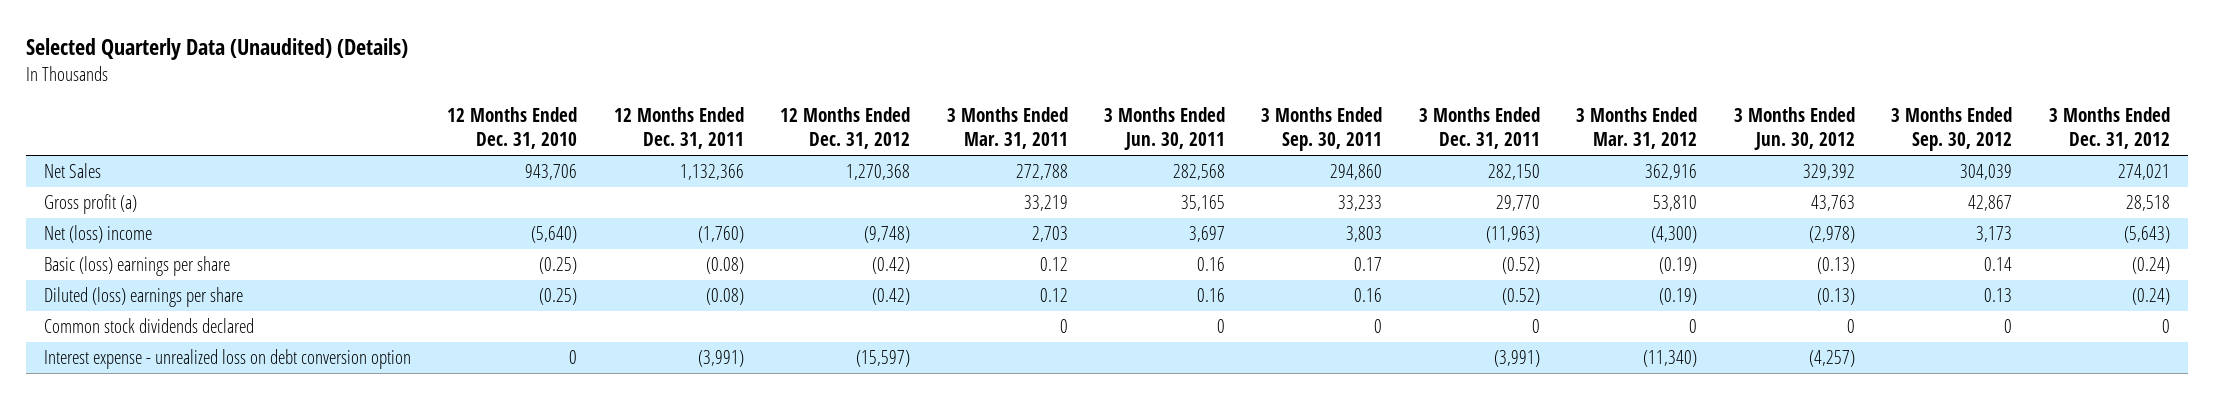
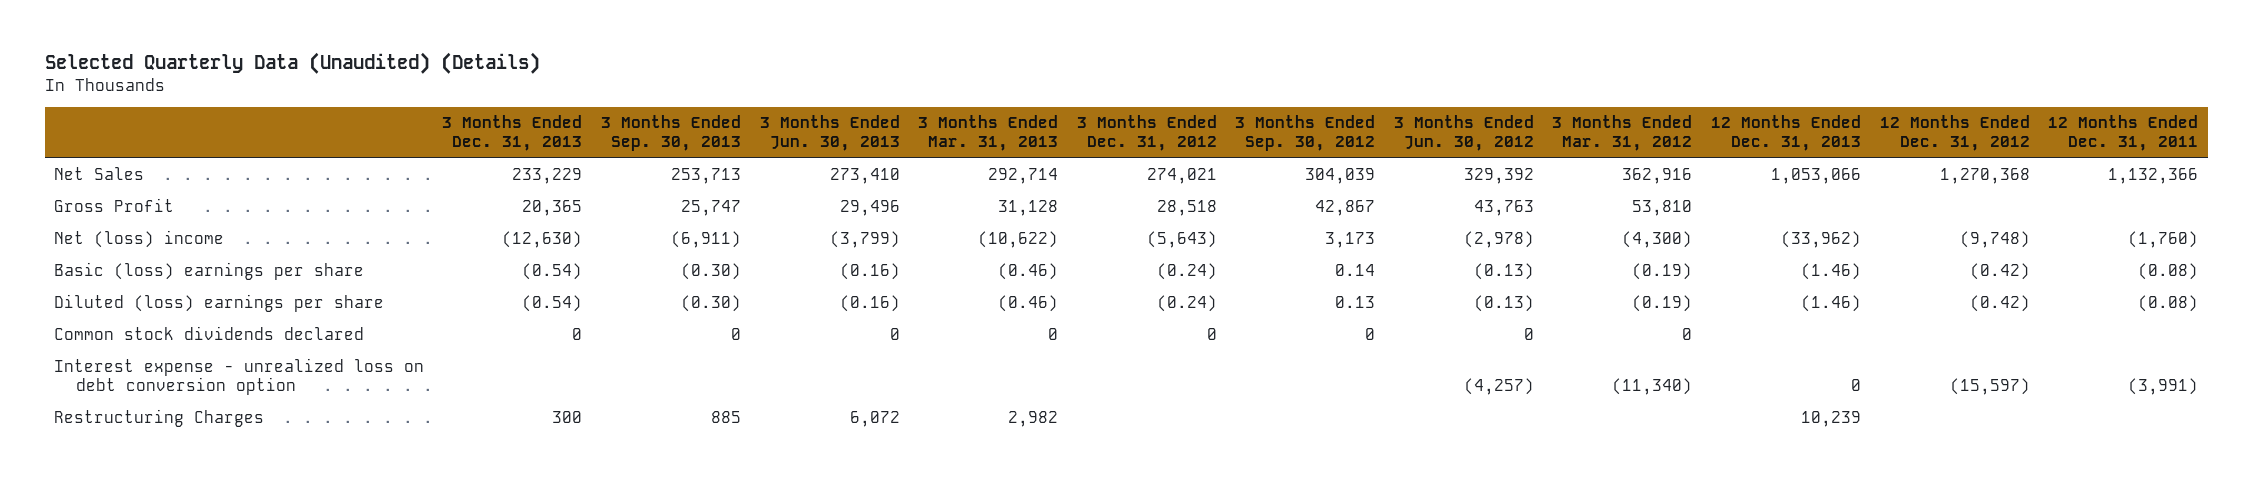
[447,106,578,150] 12 Months Ended Dec. 31, 2010 -> none
[946,106,1068,150] 3 Months Ended Mar. 31, 2011 -> none
[1103,106,1225,151] 3 Months Ended Jun. 30, 2011 -> none
[1261,106,1383,152] 3 Months Ended Sep. 30, 2011 -> none
[1418,106,1540,150] 3 Months Ended Dec. 31, 2011 -> none
none -> [442,115,583,152] 3 Months Ended Dec. 31, 2013
none -> [601,115,742,152] 3 Months Ended Sep. 30, 2013
none -> [759,115,900,152] 3 Months Ended Jun. 30, 2013
none -> [918,115,1059,152] 3 Months Ended Mar. 31, 2013
none -> [1711,115,1862,152] 12 Months Ended Dec. 31, 2013
[43,194,137,215] Gross profit (a) -> [53,198,174,213] Gross Profit
none -> [53,409,264,428] Restructuring Charges

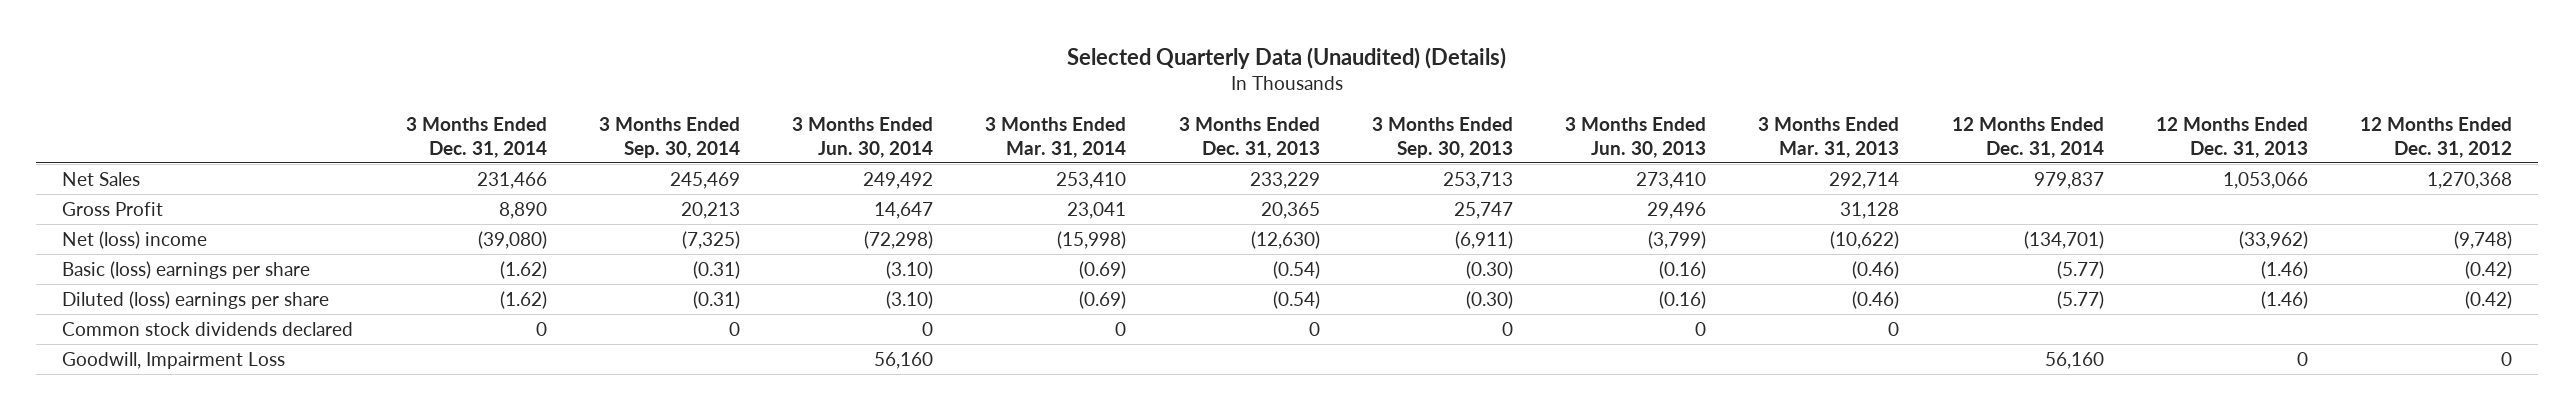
[1076,115,1217,152] 3 Months Ended Dec. 31, 2012 -> none
[1235,115,1376,152] 3 Months Ended Sep. 30, 2012 -> none
[1393,115,1534,152] 3 Months Ended Jun. 30, 2012 -> none
[1552,115,1693,152] 3 Months Ended Mar. 31, 2012 -> none
[2048,115,2199,152] 12 Months Ended Dec. 31, 2011 -> none
none -> [405,116,547,158] 3 Months Ended Dec. 31, 2014
none -> [598,116,740,158] 3 Months Ended Sep. 30, 2014
none -> [792,116,934,158] 3 Months Ended Jun. 30, 2014
none -> [985,116,1127,158] 3 Months Ended Mar. 31, 2014
none -> [1951,116,2104,158] 12 Months Ended Dec. 31, 2014
[53,358,424,396] Interest expense - unrealized loss on debt conversion option -> none
[53,409,264,428] Restructuring Charges -> none
none -> [62,351,286,369] Goodwill, Impairment Loss

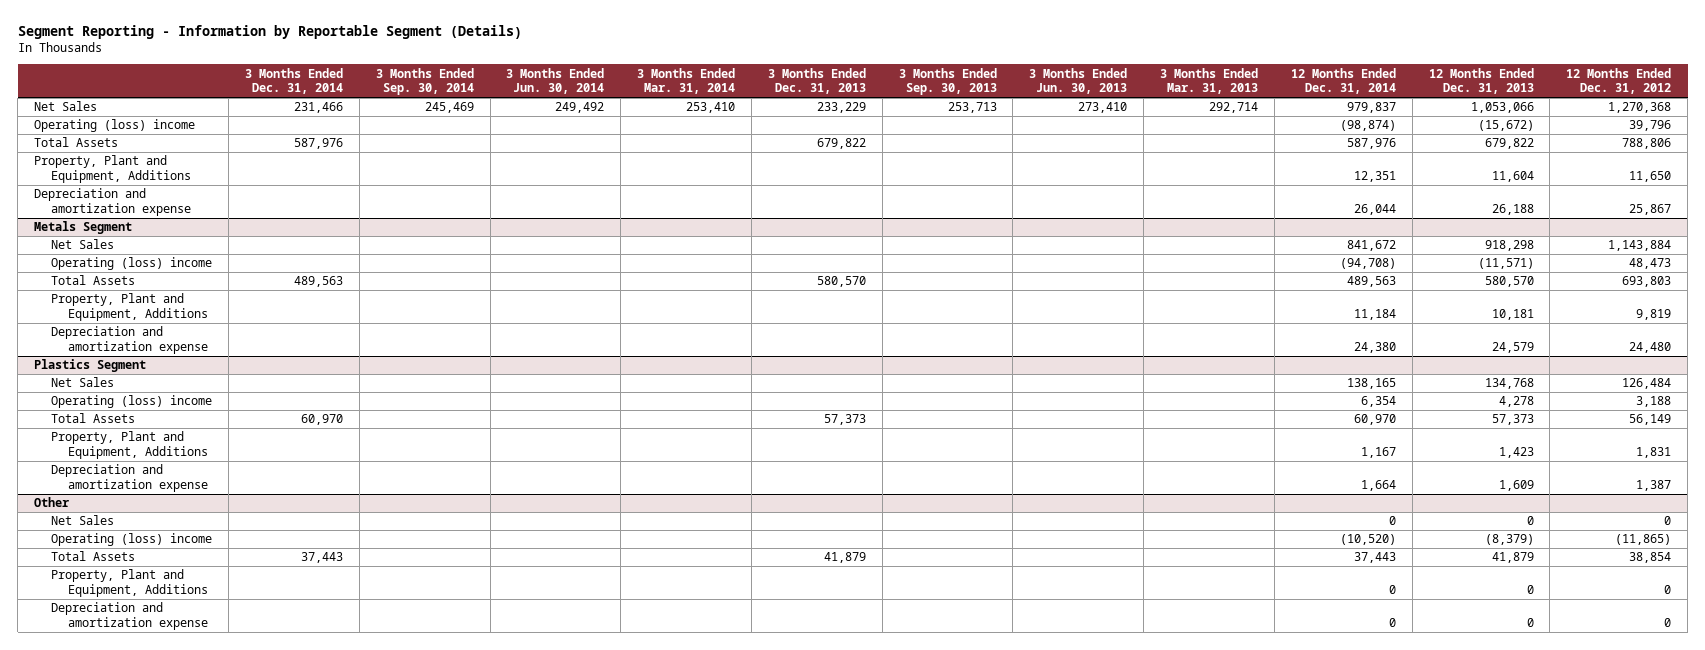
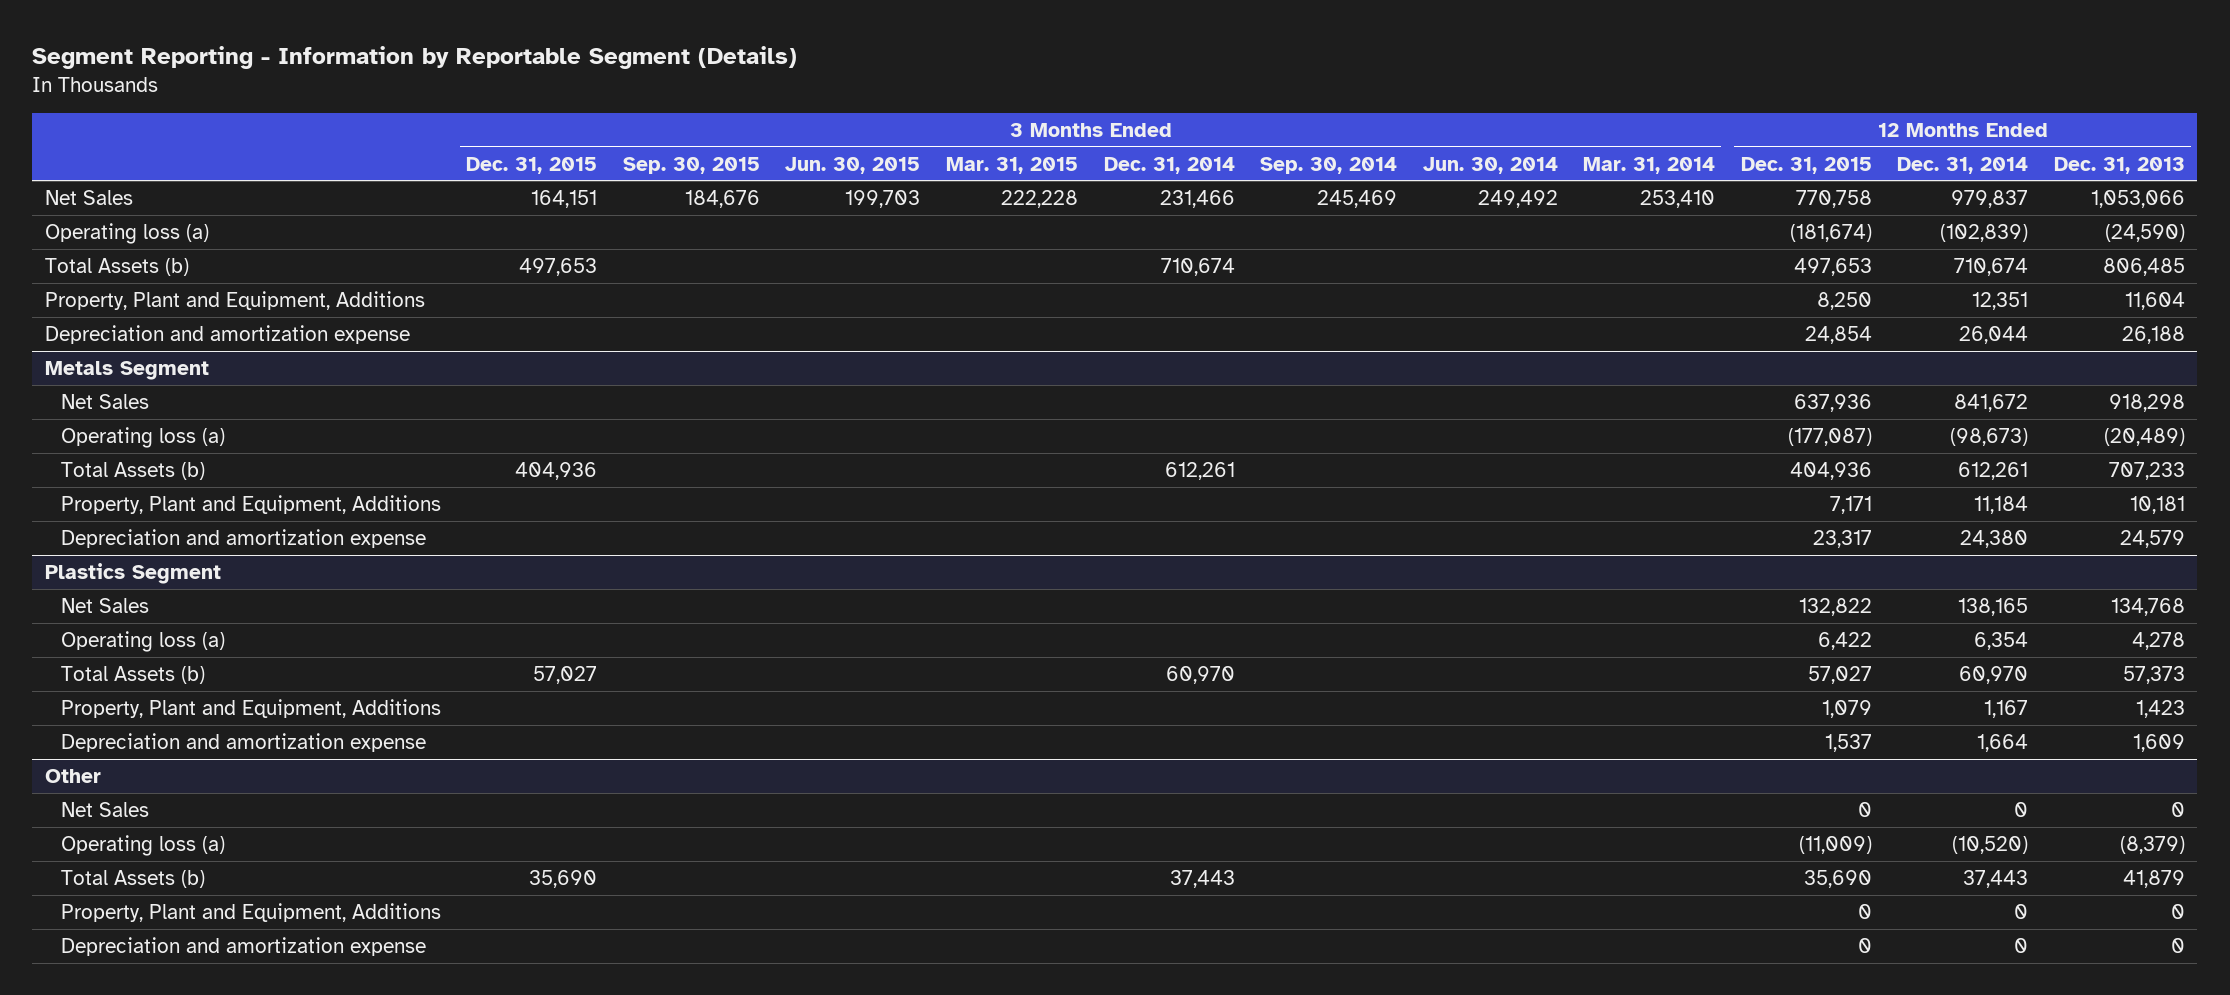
[767,67,866,95] 3 Months Ended Dec. 31, 2013 -> none
[898,67,997,96] 3 Months Ended Sep. 30, 2013 -> none
[1029,67,1128,95] 3 Months Ended Jun. 30, 2013 -> none
[1160,67,1259,95] 3 Months Ended Mar. 31, 2013 -> none
[1566,67,1672,95] 12 Months Ended Dec. 31, 2012 -> none
none -> [466,156,598,174] Dec. 31, 2015
none -> [622,156,760,174] Sep. 30, 2015
none -> [785,156,921,174] Jun. 30, 2015
none -> [946,156,1079,174] Mar. 31, 2015
none -> [1740,156,1872,174] Dec. 31, 2015
[34,119,196,133] Operating (loss) income -> [45,222,210,244] Operating loss (a)
[1339,120,1396,132] (98,874) -> [1940,223,2029,242] (102,839)
[1477,120,1534,132] (15,672) -> [2104,223,2185,242] (24,590)
[34,137,119,148] Total Assets -> [45,257,190,276] Total Assets (b)
[294,138,344,150] 587,976 -> [1160,257,1235,276] 710,674
[1346,138,1396,150] 587,976 -> [1954,257,2029,276] 710,674
[1484,138,1534,150] 679,822 -> [2102,257,2185,276] 806,485
[51,257,213,271] Operating (loss) income -> [60,426,225,448] Operating loss (a)
[1339,258,1396,270] (94,708) -> [1950,427,2029,446] (98,673)
[1477,258,1534,270] (11,571) -> [2103,427,2185,446] (20,489)
[51,275,136,286] Total Assets -> [60,461,205,480] Total Assets (b)
[294,276,344,288] 489,563 -> [1164,461,1235,480] 612,261
[1346,276,1396,288] 489,563 -> [1958,461,2029,480] 612,261
[1484,276,1534,288] 580,570 -> [2108,461,2185,480] 707,233
[51,395,213,409] Operating (loss) income -> [60,630,225,652] Operating loss (a)
[51,413,136,424] Total Assets -> [60,665,205,684] Total Assets (b)
[51,533,213,547] Operating (loss) income -> [60,834,225,856] Operating loss (a)
[51,551,136,562] Total Assets -> [60,869,205,888] Total Assets (b)

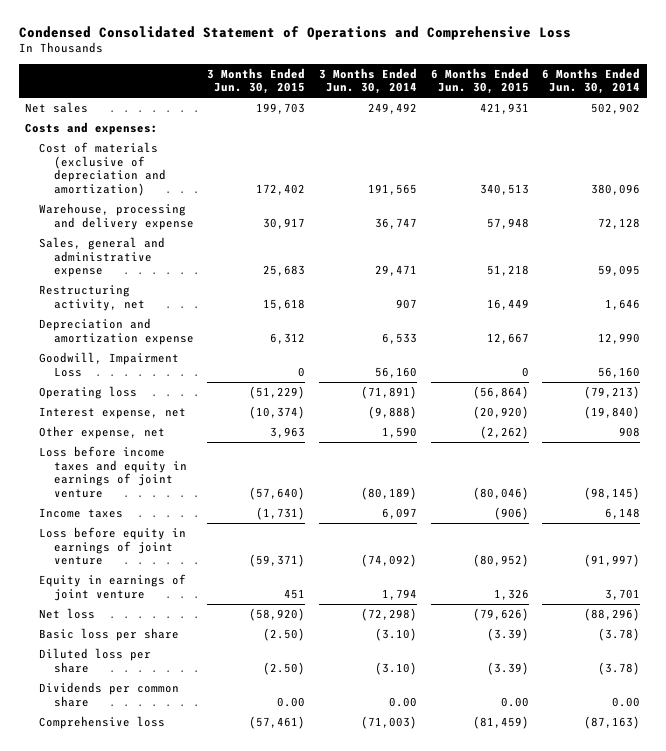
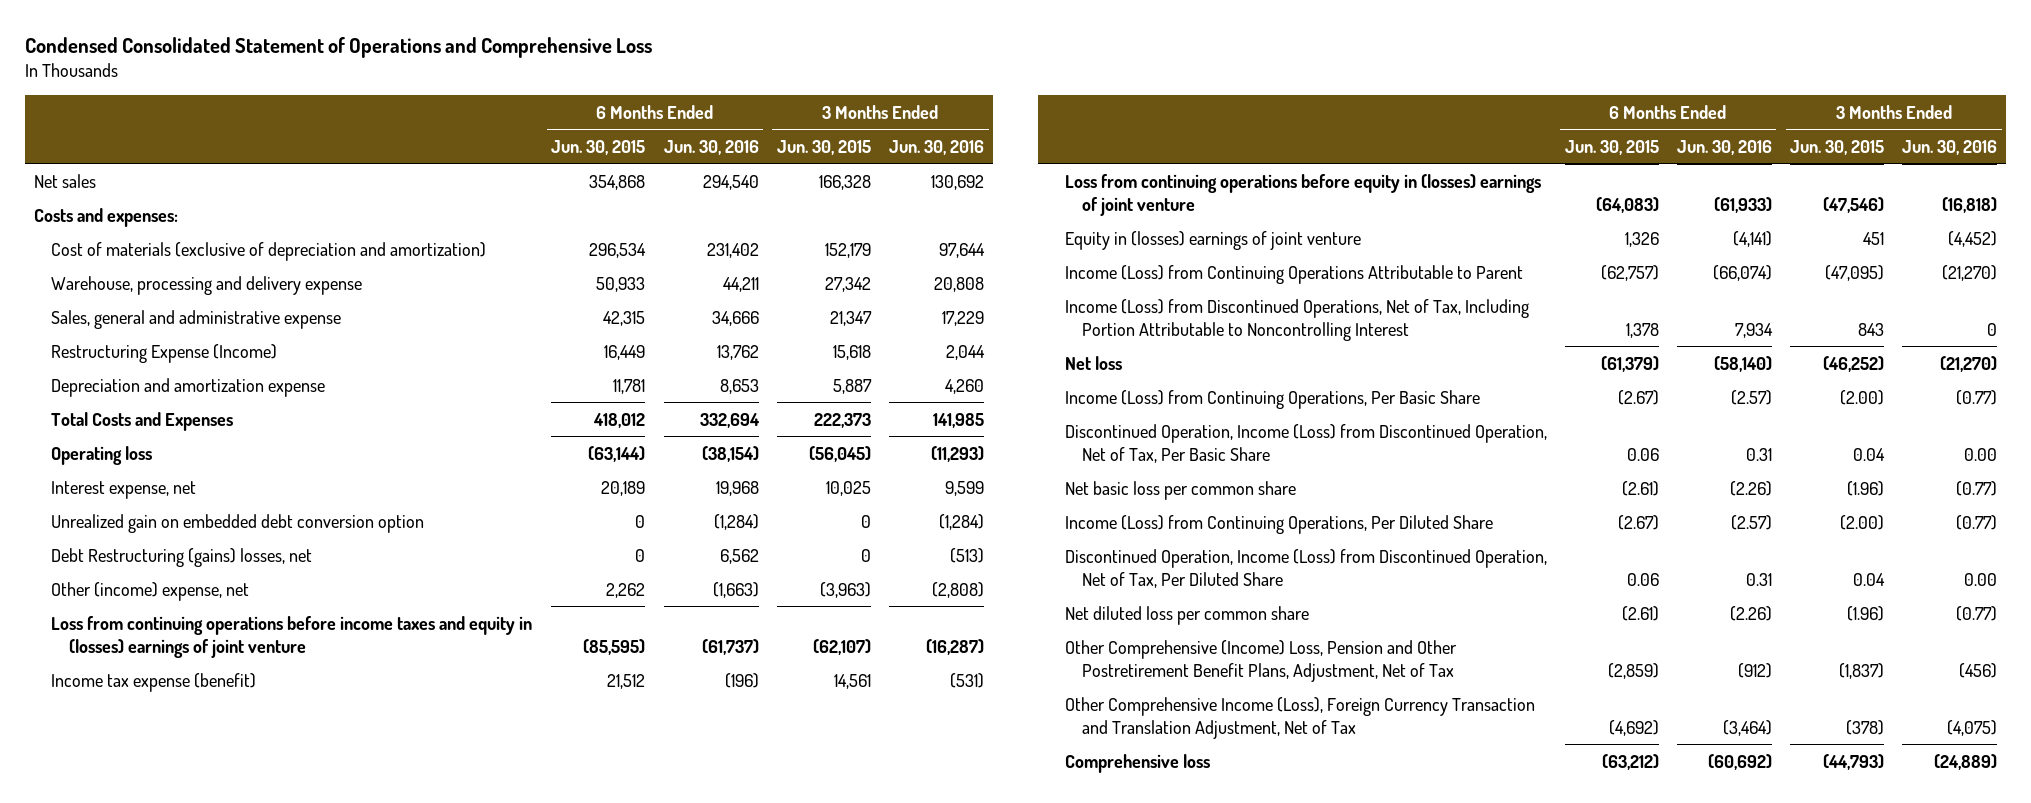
[318,67,417,95] 3 Months Ended Jun. 30, 2014 -> none
[542,67,641,95] 6 Months Ended Jun. 30, 2014 -> none
none -> [663,139,759,155] Jun. 30, 2016
none -> [888,139,984,155] Jun. 30, 2016
[256,103,306,115] 199,703 -> [818,174,871,190] 166,328
[479,103,529,115] 421,931 -> [589,174,646,190] 354,868
[39,352,180,377] Goodwill, Impairment Loss -> none
[39,682,180,707] Dividends per common share -> none
[256,183,306,195] 172,402 -> [824,242,871,258] 152,179
[479,183,529,195] 340,513 -> [589,242,647,258] 296,534
[263,217,306,229] 30,917 -> [824,276,871,292] 27,342
[486,217,529,229] 57,948 -> [596,276,646,292] 50,933
[263,265,306,277] 25,683 -> [829,310,872,326] 21,347
[486,265,529,277] 51,218 -> [603,310,646,326] 42,315
[39,285,145,311] Restructuring activity, net -> [51,343,278,363] Restructuring Expense (Income)
[270,332,306,344] 6,312 -> [832,378,872,394] 5,887
[486,332,529,344] 12,667 -> [613,378,646,394] 11,781
none -> [51,411,234,431] Total Costs and Expenses
[249,386,306,400] (51,229) -> [808,445,871,462] (56,045)
[472,386,529,400] (56,864) -> [588,445,646,462] (63,144)
[249,406,306,420] (10,374) -> [825,480,871,496] 10,025
[472,406,529,420] (20,920) -> [601,480,646,496] 20,189
none -> [51,513,425,533] Unrealized gain on embedded debt conversion option
none -> [51,547,313,567] Debt Restructuring (gains) losses, net
[39,426,166,440] Other expense, net -> [51,581,250,601] Other (income) expense, net
[270,427,306,439] 3,963 -> [819,581,871,598] (3,963)
[479,426,529,440] (2,262) -> [606,582,646,598] 2,262
[39,446,187,498] Loss before income taxes and equity in earnings of joint venture -> [51,615,533,658] Loss from continuing operations before income taxes and equity in (losses) earnings of joint venture
[249,486,306,500] (57,640) -> [812,638,871,655] (62,107)
[472,486,529,500] (80,046) -> [583,638,646,655] (85,595)
[39,508,124,519] Income taxes -> [51,672,257,692] Income tax expense (benefit)
[256,507,306,521] (1,731) -> [833,673,871,689] 14,561
[493,507,529,521] (906) -> [607,673,646,689] 21,512
[39,527,187,566] Loss before equity in earnings of joint venture -> [1064,173,1541,216] Loss from continuing operations before equity in (losses) earnings of joint venture
[249,554,306,568] (59,371) -> [1823,196,1885,213] (47,546)
[472,554,529,568] (80,952) -> [1595,196,1659,213] (64,083)
[39,574,187,601] Equity in earnings of joint venture -> [1064,230,1361,250] Equity in (losses) earnings of joint venture
none -> [1064,264,1523,284] Income (Loss) from Continuing Operations Attributable to Parent
none -> [1064,298,1529,341] Income (Loss) from Discontinued Operations, Net of Tax, Including Portion Attributable to Noncontrolling Interest
[249,608,306,622] (58,920) -> [1823,355,1885,372] (46,252)
[472,608,529,622] (79,626) -> [1600,355,1659,372] (61,379)
none -> [1064,389,1480,409] Income (Loss) from Continuing Operations, Per Basic Share
none -> [1064,423,1547,463] Discontinued Operation, Income (Loss) from Discontinued Operation, Net of Tax, Per Basic Share
[39,628,180,642] Basic loss per share -> [1064,480,1296,500] Net basic loss per common share
[263,628,306,642] (2.50) -> [1847,480,1885,496] (1.96)
[486,628,529,642] (3.39) -> [1621,480,1659,496] (2.61)
none -> [1064,514,1493,534] Income (Loss) from Continuing Operations, Per Diluted Share
none -> [1064,548,1547,588] Discontinued Operation, Income (Loss) from Discontinued Operation, Net of Tax, Per Diluted Share
[39,648,152,673] Diluted loss per share -> [1064,605,1309,625] Net diluted loss per common share
[263,661,306,675] (2.50) -> [1847,605,1885,621] (1.96)
[486,661,529,675] (3.39) -> [1621,605,1659,621] (2.61)
none -> [1064,639,1457,682] Other Comprehensive (Income) Loss, Pension and Other Postretirement Benefit Plans, Adjustment, Net of Tax
none -> [1064,696,1535,739] Other Comprehensive Income (Loss), Foreign Currency Transaction and Translation Adjustment, Net of Tax
[249,716,306,730] (57,461) -> [1823,753,1885,770] (44,793)
[472,716,529,730] (81,459) -> [1601,753,1659,770] (63,212)

